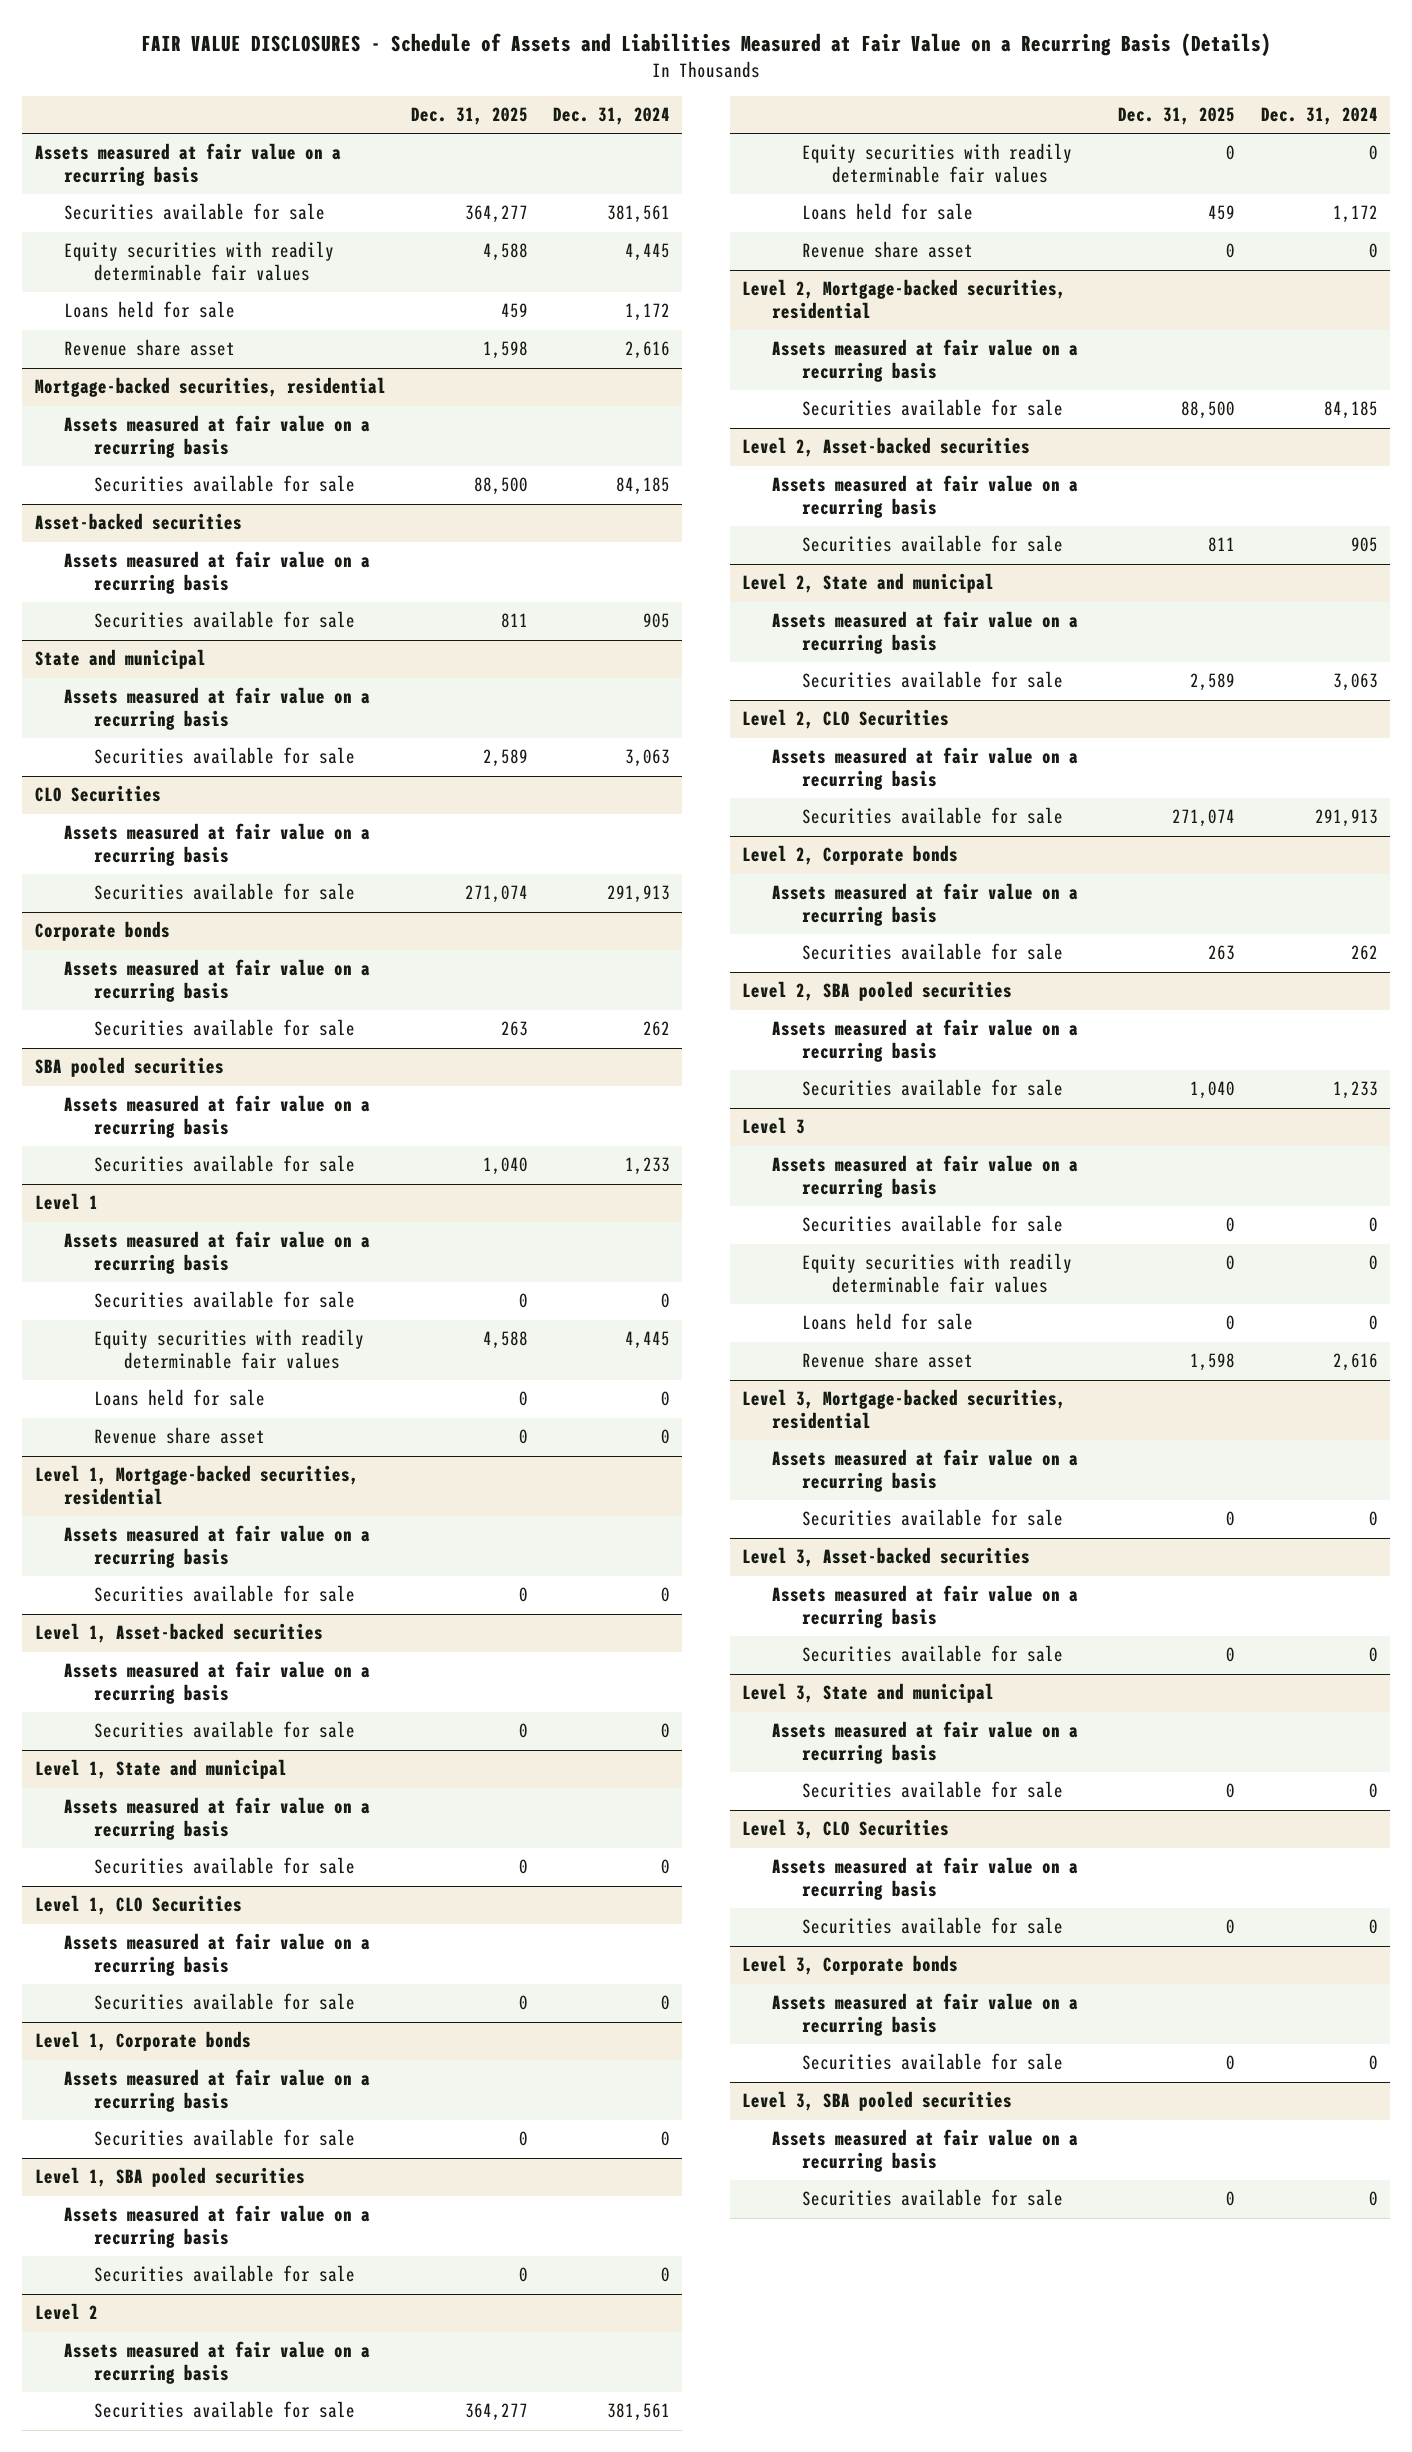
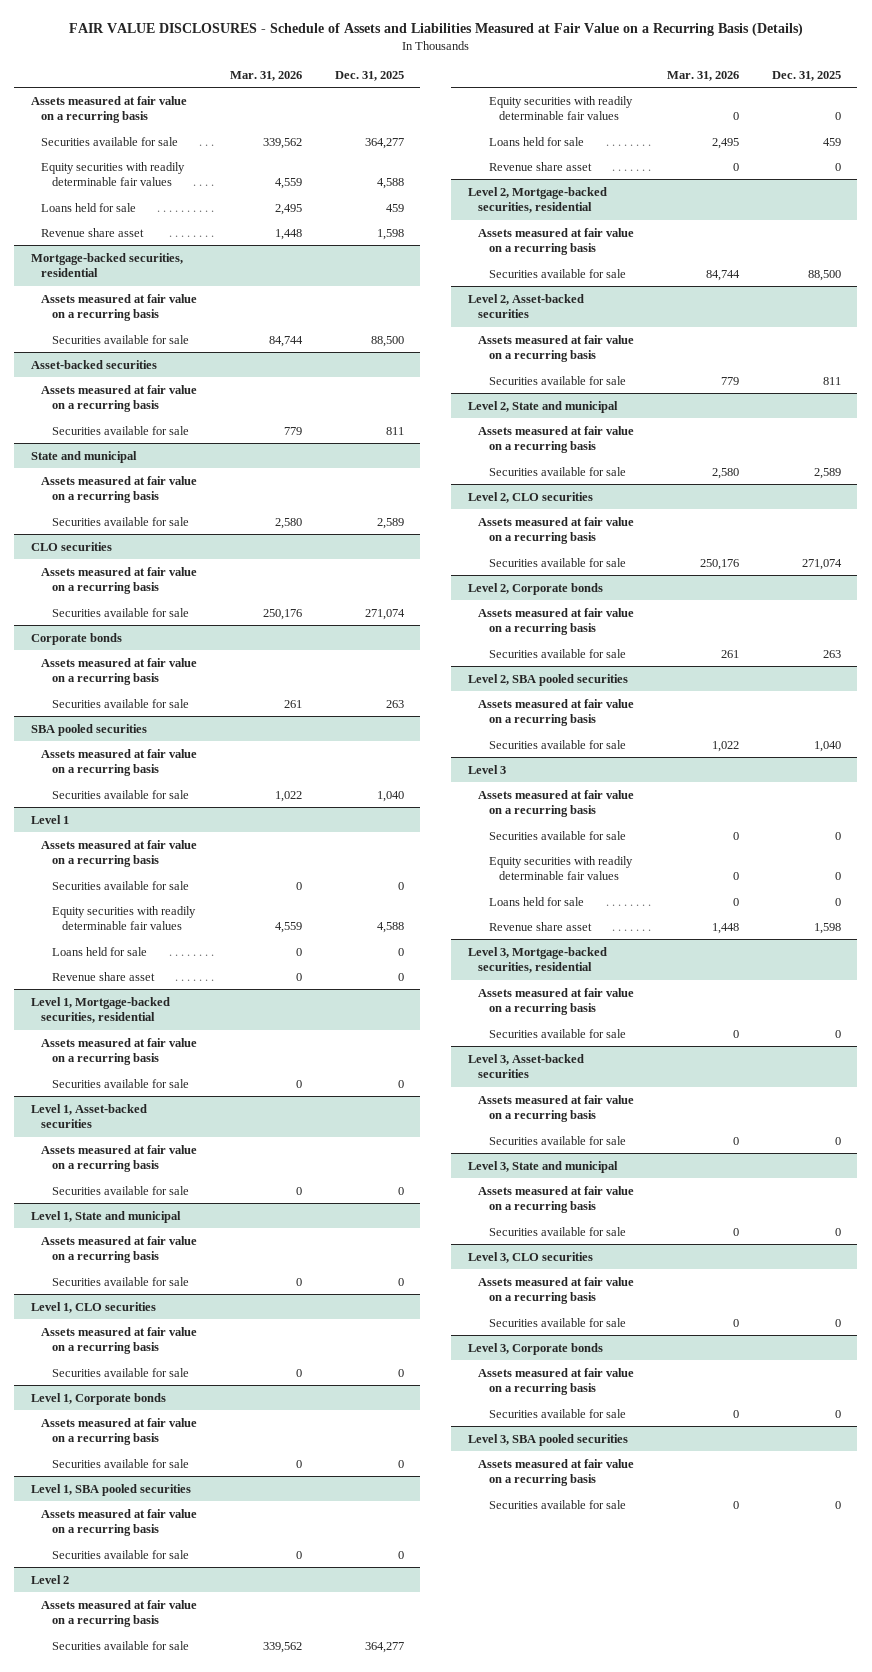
[552,107,670,126] Dec. 31, 2024 -> none
none -> [230,70,303,81] Mar. 31, 2026
[34,785,161,803] CLO Securities -> [30,541,112,551] CLO securities
[34,1895,242,1916] Level 1, CLO Securities -> [30,1301,156,1313] Level 1, CLO securities
[742,709,950,730] Level 2, CLO Securities -> [467,491,593,503] Level 2, CLO securities
[742,1819,950,1840] Level 3, CLO Securities -> [467,1251,593,1263] Level 3, CLO securities

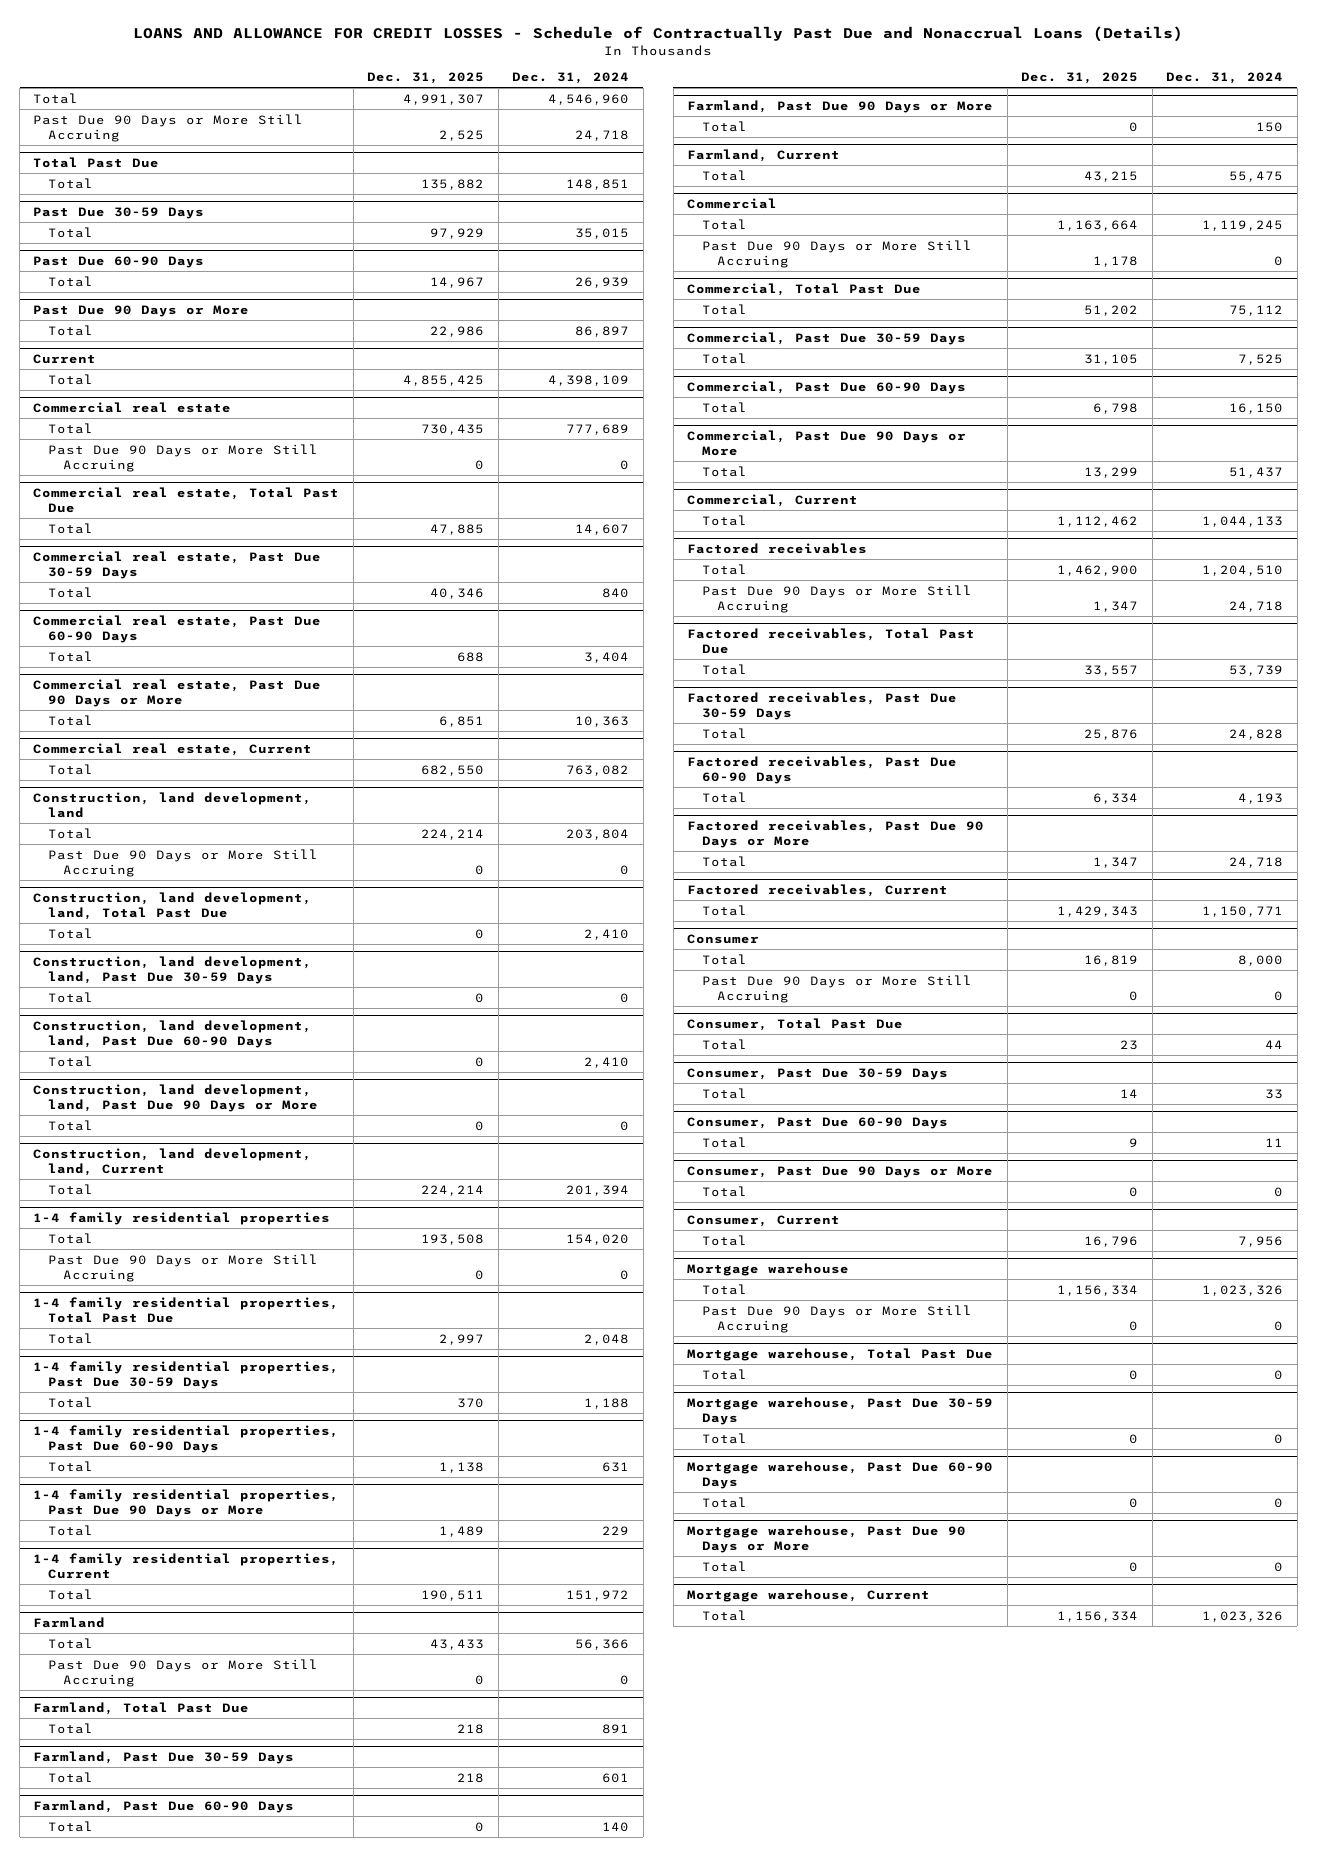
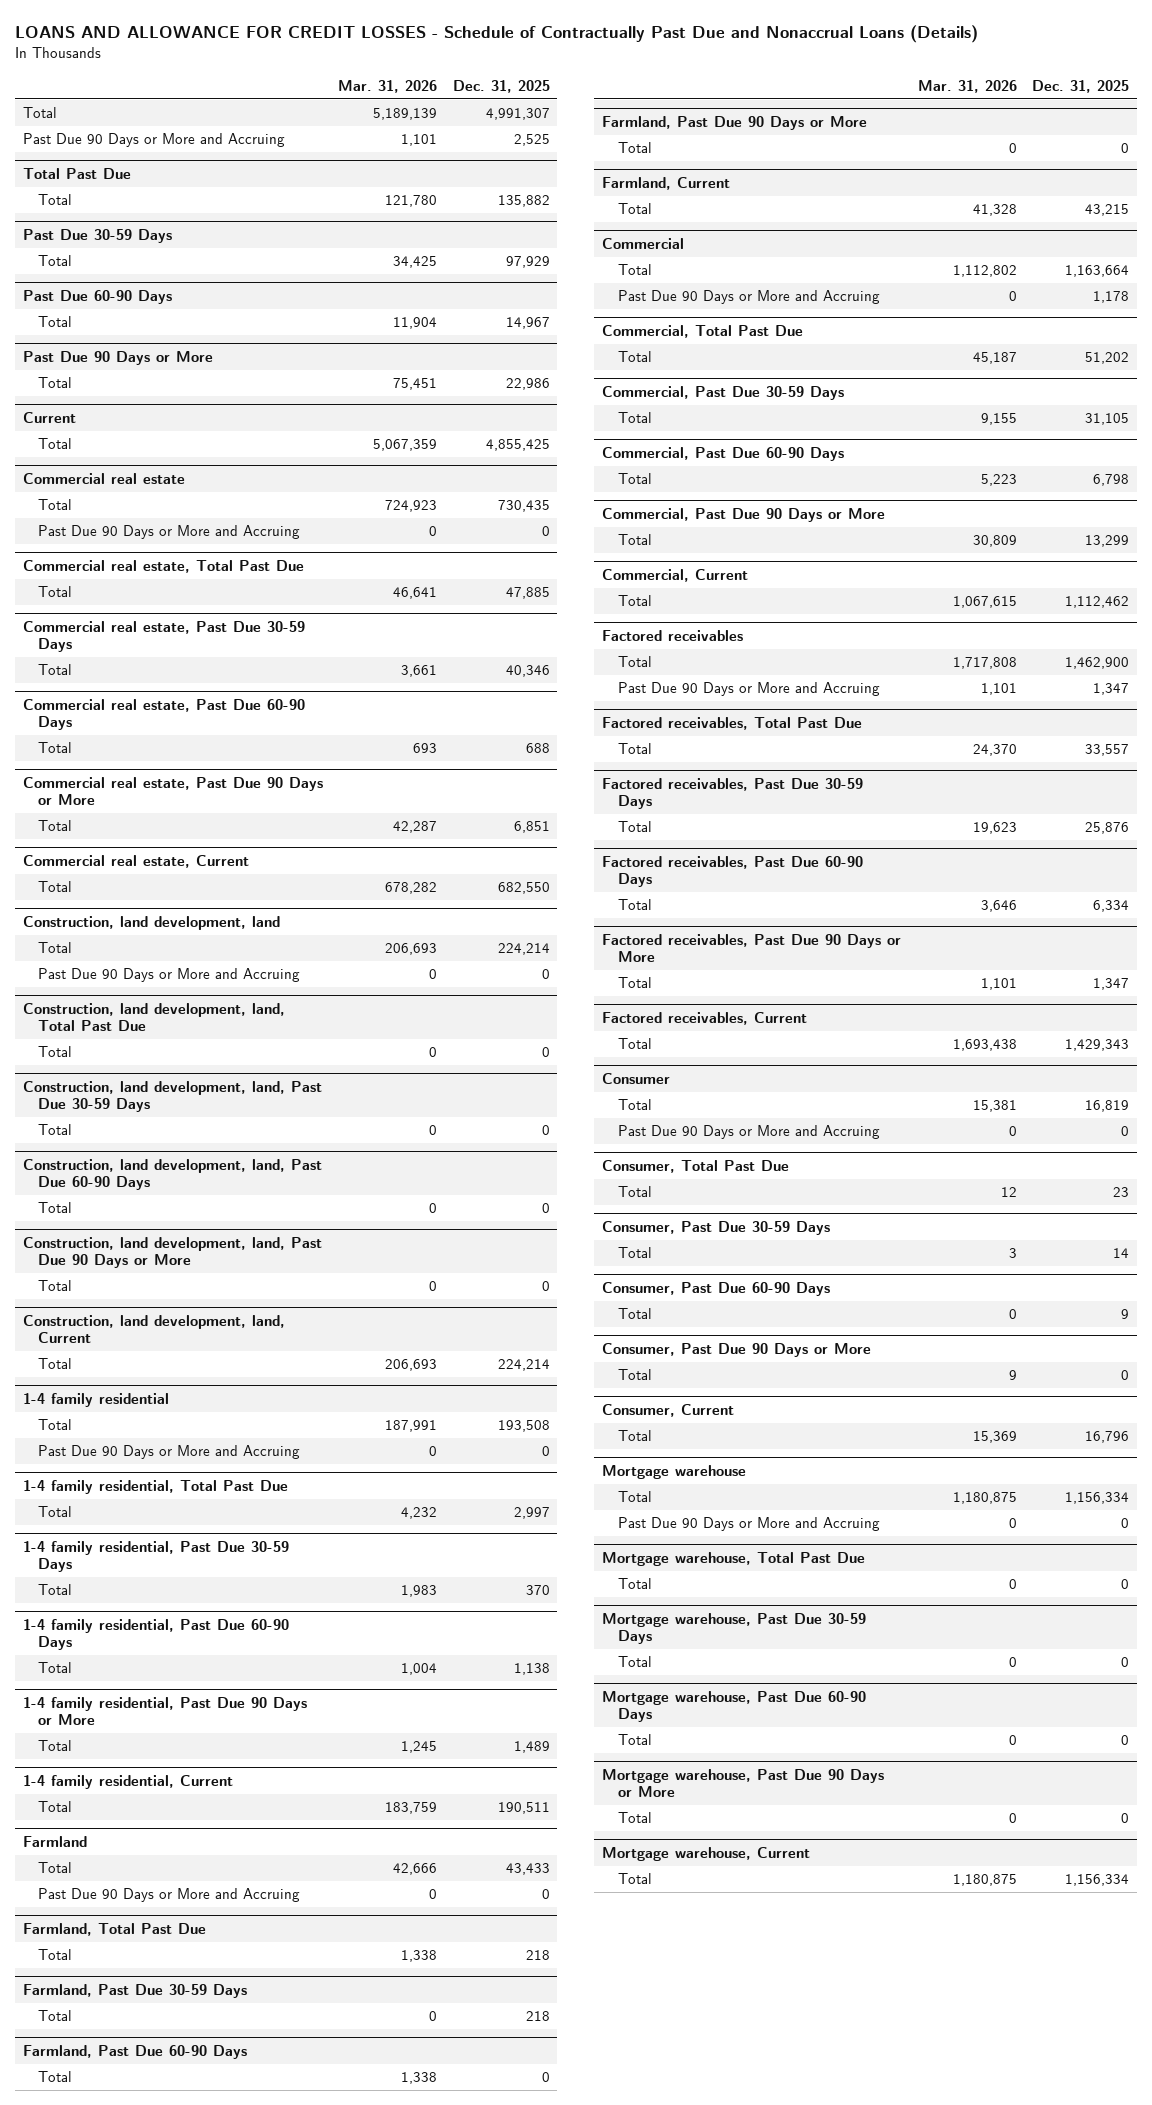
[512,72,630,85] Dec. 31, 2024 -> none
none -> [338,79,438,93] Mar. 31, 2026
[33,113,304,142] Past Due 90 Days or More Still Accruing -> [22,133,285,148] Past Due 90 Days or More and Accruing
[48,443,319,472] Past Due 90 Days or More Still Accruing -> [38,525,301,540] Past Due 90 Days or More and Accruing
[48,848,319,877] Past Due 90 Days or More Still Accruing -> [38,968,301,983] Past Due 90 Days or More and Accruing
[33,1212,331,1226] 1-4 family residential properties -> [22,1392,169,1407] 1-4 family residential
[48,1253,319,1282] Past Due 90 Days or More Still Accruing -> [38,1445,301,1460] Past Due 90 Days or More and Accruing
[33,1297,340,1324] 1-4 family residential properties, Total Past Due -> [22,1479,288,1494] 1-4 family residential, Total Past Due
[33,1361,340,1390] 1-4 family residential properties, Past Due 30-59 Days -> [22,1540,289,1573] 1-4 family residential, Past Due 30-59 Days
[33,1425,340,1454] 1-4 family residential properties, Past Due 60-90 Days -> [22,1618,289,1651] 1-4 family residential, Past Due 60-90 Days
[33,1489,340,1518] 1-4 family residential properties, Past Due 90 Days or More -> [22,1696,307,1726] 1-4 family residential, Past Due 90 Days or More
[33,1553,340,1580] 1-4 family residential properties, Current -> [22,1774,233,1789] 1-4 family residential, Current
[48,1658,319,1687] Past Due 90 Days or More Still Accruing -> [38,1888,301,1903] Past Due 90 Days or More and Accruing
[701,239,972,268] Past Due 90 Days or More Still Accruing -> [617,290,880,305] Past Due 90 Days or More and Accruing
[701,584,972,613] Past Due 90 Days or More Still Accruing -> [617,682,880,697] Past Due 90 Days or More and Accruing
[701,974,972,1003] Past Due 90 Days or More Still Accruing -> [617,1125,880,1140] Past Due 90 Days or More and Accruing
[701,1304,972,1333] Past Due 90 Days or More Still Accruing -> [617,1517,880,1532] Past Due 90 Days or More and Accruing

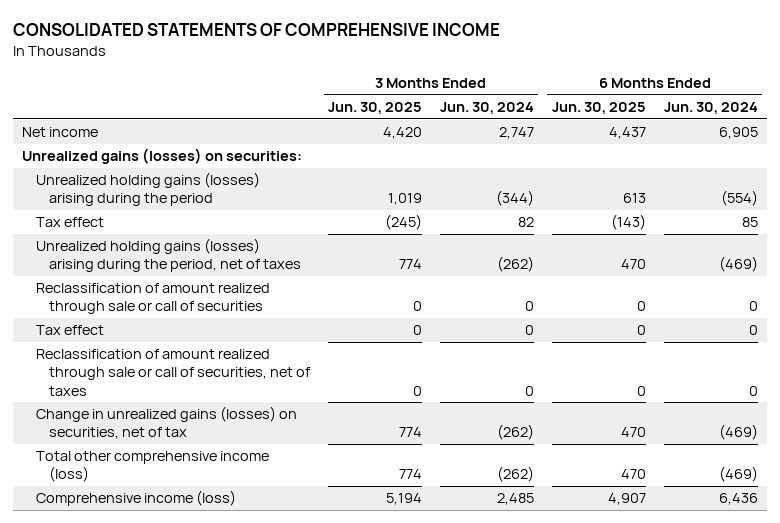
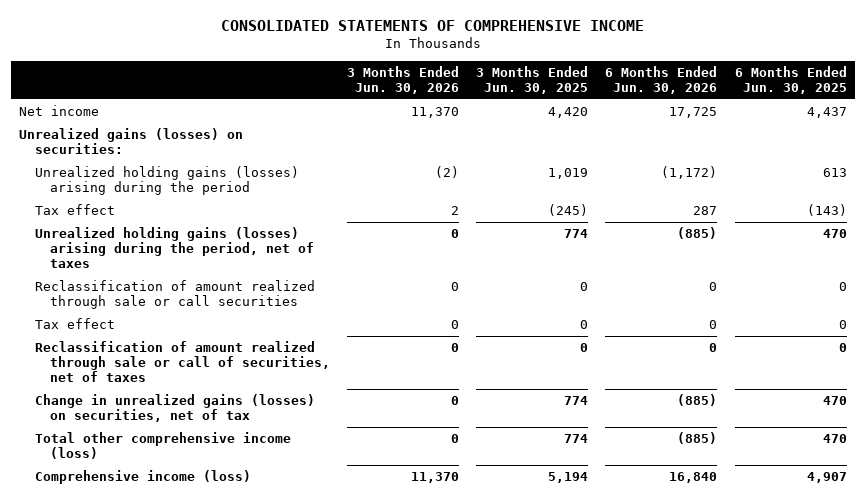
[439,101,534,114] Jun. 30, 2024 -> none
[663,101,758,114] Jun. 30, 2024 -> none
none -> [346,66,459,95] 3 Months Ended Jun. 30, 2026
none -> [605,66,718,95] 6 Months Ended Jun. 30, 2026
[35,283,270,315] Reclassification of amount realized through sale or call of securities -> [34,279,315,310] Reclassification of amount realized through sale or call securities

